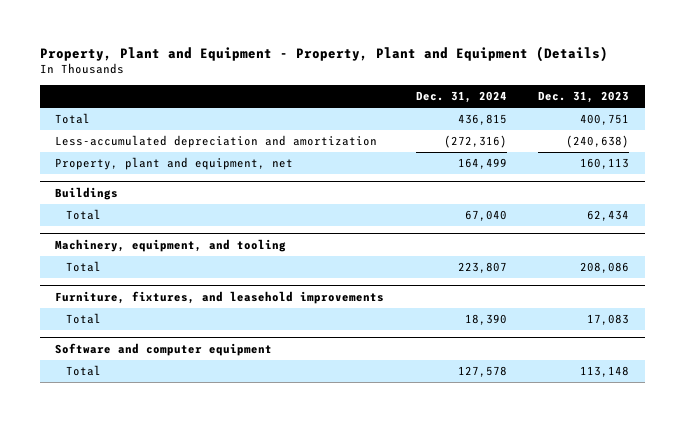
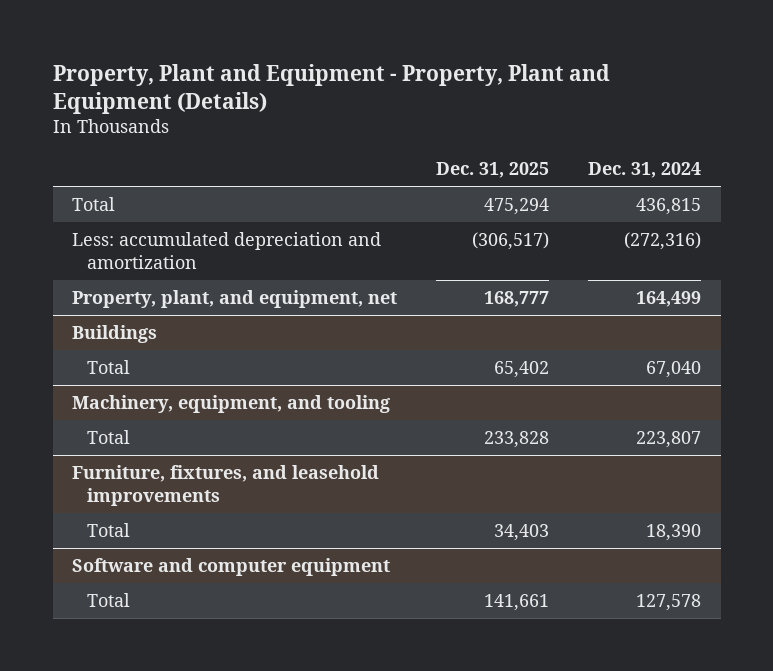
[538,91,630,104] Dec. 31, 2023 -> none
none -> [436,162,550,179] Dec. 31, 2025
[55,135,378,149] Less-accumulated depreciation and amortization -> [72,231,382,269] Less: accumulated depreciation and amortization
[55,157,294,171] Property, plant and equipment, net -> [72,289,398,308] Property, plant, and equipment, net

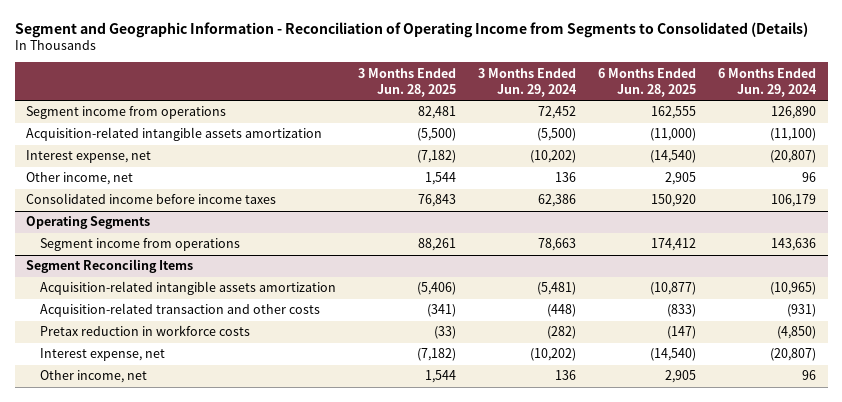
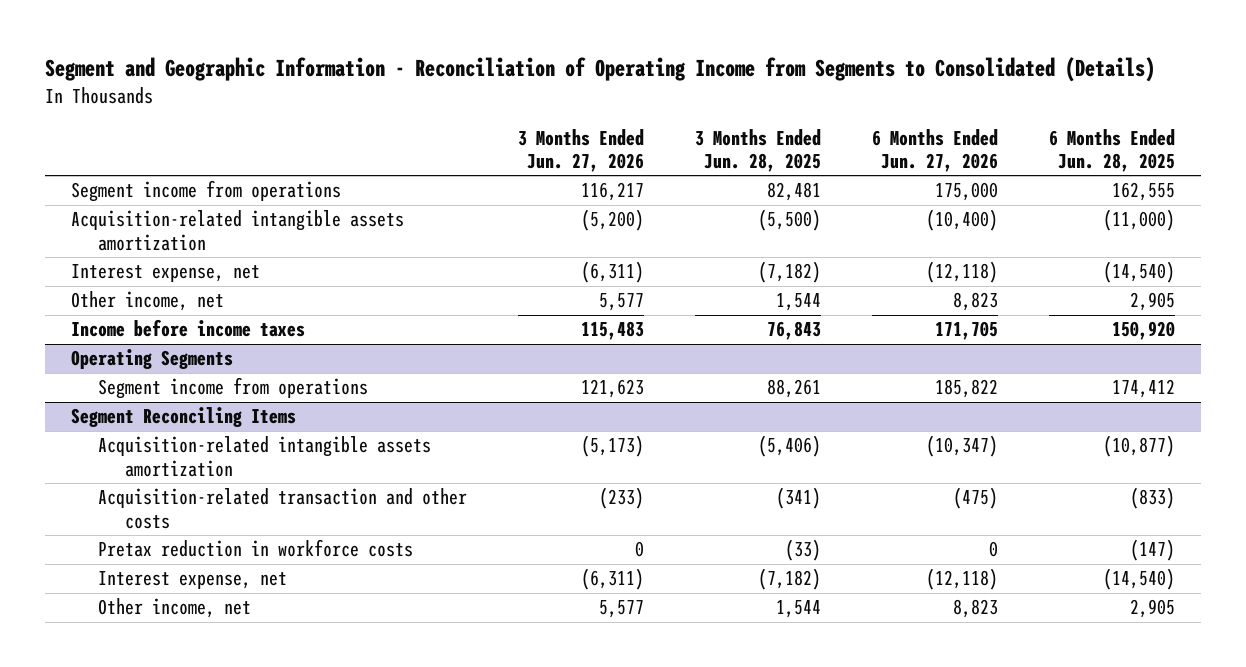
[478,67,578,97] 3 Months Ended Jun. 29, 2024 -> none
[718,67,818,97] 6 Months Ended Jun. 29, 2024 -> none
none -> [518,128,645,172] 3 Months Ended Jun. 27, 2026
none -> [872,128,999,172] 6 Months Ended Jun. 27, 2026
[25,193,276,205] Consolidated income before income taxes -> [70,319,305,338] Income before income taxes

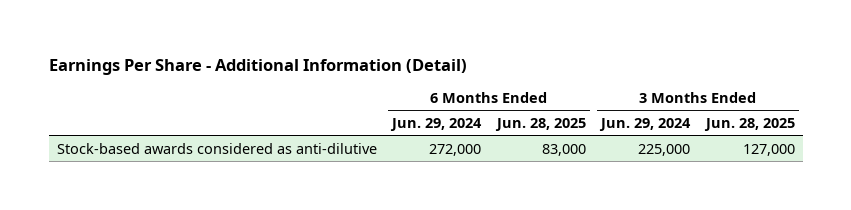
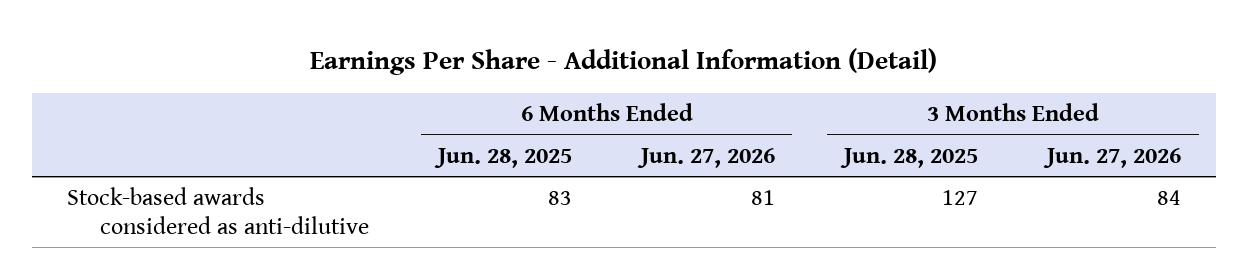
[390,117,483,131] Jun. 29, 2024 -> none
[599,117,692,131] Jun. 29, 2024 -> none
none -> [637,147,776,168] Jun. 27, 2026
none -> [1043,147,1182,168] Jun. 27, 2026
[541,143,586,156] 83,000 -> [548,191,573,206] 83
[742,143,795,156] 127,000 -> [942,190,979,206] 127

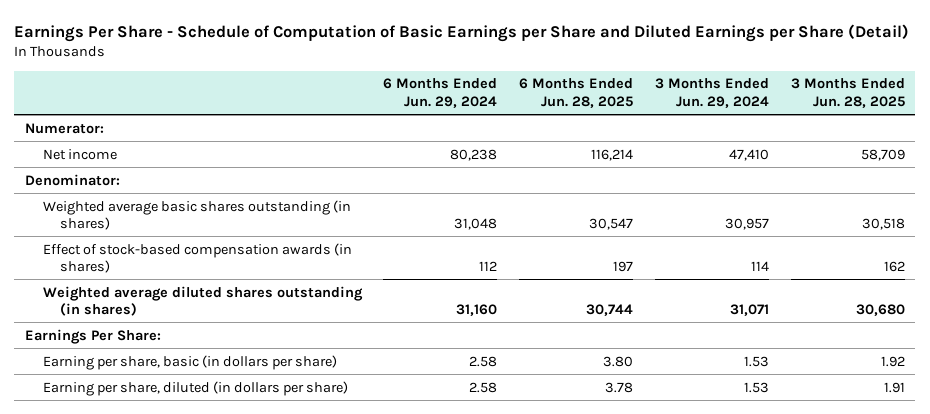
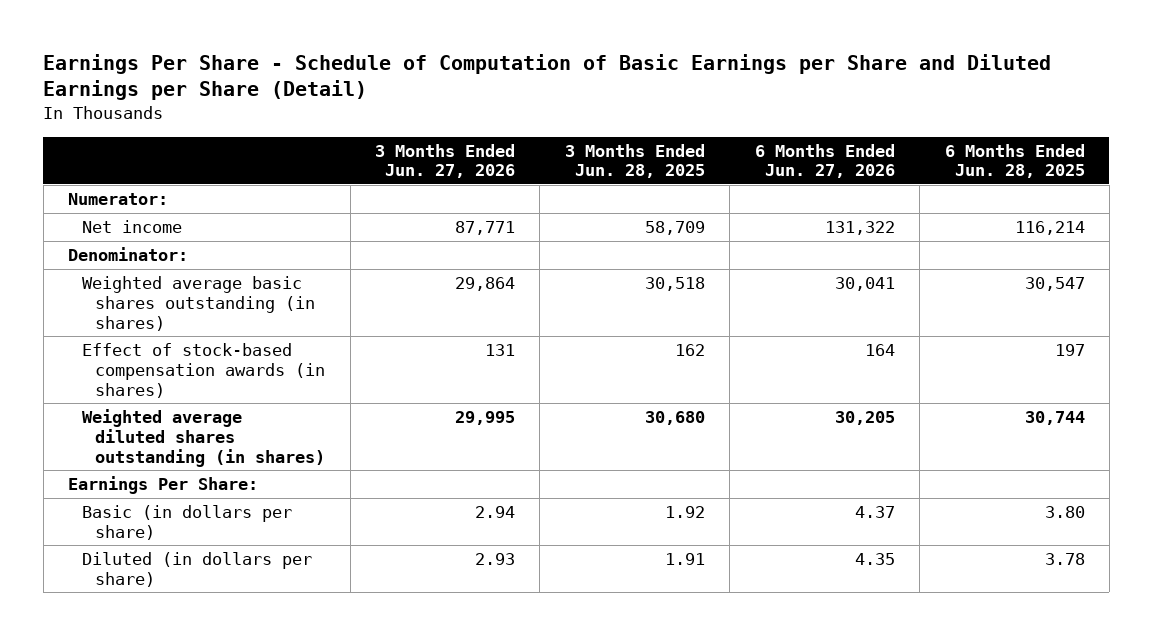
[383,78,498,109] 6 Months Ended Jun. 29, 2024 -> none
[654,78,769,109] 3 Months Ended Jun. 29, 2024 -> none
none -> [374,143,515,179] 3 Months Ended Jun. 27, 2026
none -> [754,143,895,179] 6 Months Ended Jun. 27, 2026
[42,354,337,370] Earning per share, basic (in dollars per share) -> [81,505,292,540] Basic (in dollars per share)
[42,380,348,396] Earning per share, diluted (in dollars per share) -> [81,552,312,587] Diluted (in dollars per share)

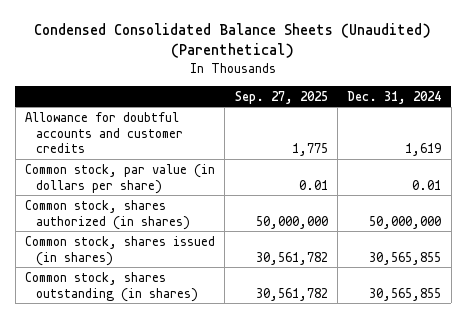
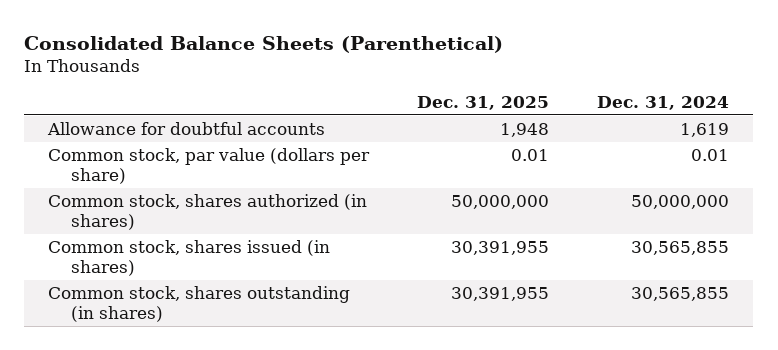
[34,23,432,59] Condensed Consolidated Balance Sheets (Unaudited) (Parenthetical) -> [24,36,504,54] Consolidated Balance Sheets (Parenthetical)
[234,90,328,104] Sep. 27, 2025 -> none
none -> [417,95,550,110] Dec. 31, 2025
[24,111,184,154] Allowance for doubtful accounts and customer credits -> [47,121,326,135] Allowance for doubtful accounts
[24,163,215,194] Common stock, par value (in dollars per share) -> [48,147,371,184] Common stock, par value (dollars per share)

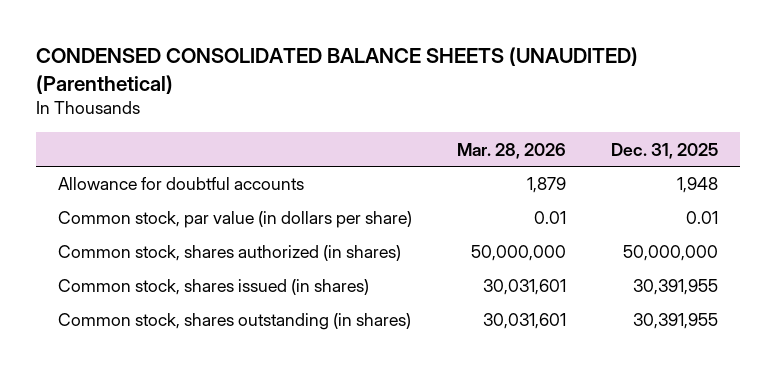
[24,36,504,54] Consolidated Balance Sheets (Parenthetical) -> [35,47,638,94] CONDENSED CONSOLIDATED BALANCE SHEETS (UNAUDITED) (Parenthetical)
[597,95,730,110] Dec. 31, 2024 -> none
none -> [456,142,566,159] Mar. 28, 2026
[48,147,371,184] Common stock, par value (dollars per share) -> [58,211,413,229] Common stock, par value (in dollars per share)

